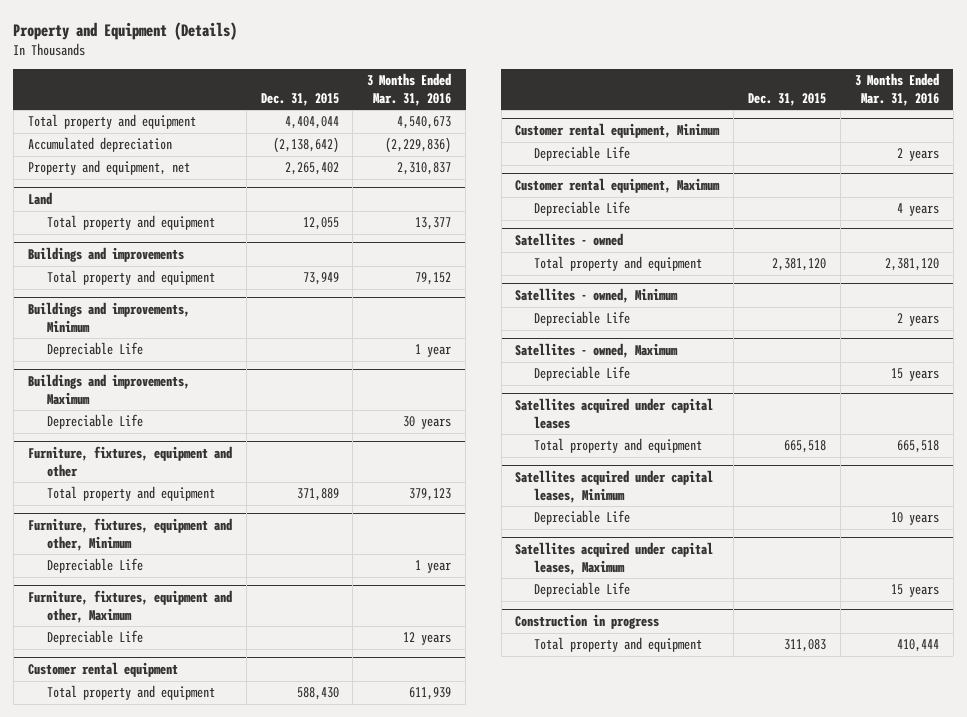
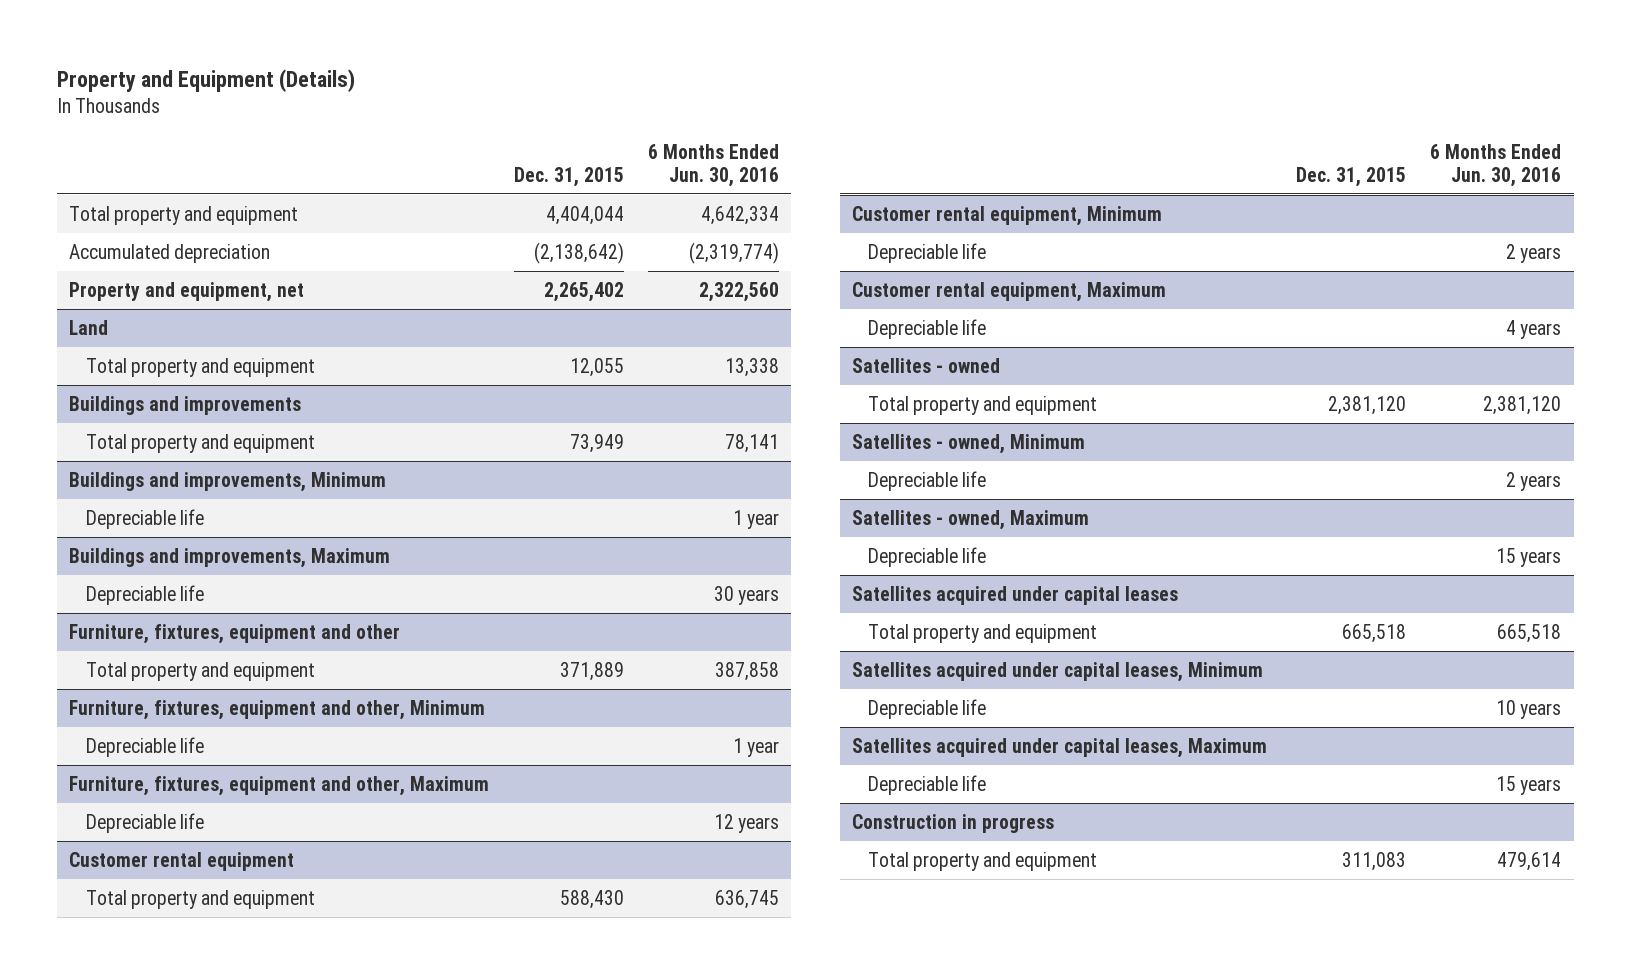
[367,73,452,107] 3 Months Ended Mar. 31, 2016 -> none
none -> [648,143,780,187] 6 Months Ended Jun. 30, 2016
[46,342,143,358] Depreciable Life -> [85,509,204,530] Depreciable life
[46,414,143,430] Depreciable Life -> [85,585,204,606] Depreciable life
[46,558,143,574] Depreciable Life -> [85,737,204,758] Depreciable life
[46,630,143,646] Depreciable Life -> [85,813,204,834] Depreciable life
[534,146,631,162] Depreciable Life -> [867,243,986,264] Depreciable life
[534,201,631,217] Depreciable Life -> [867,319,986,340] Depreciable life
[534,311,631,327] Depreciable Life -> [867,471,986,492] Depreciable life
[534,366,631,382] Depreciable Life -> [867,547,986,568] Depreciable life
[534,510,631,526] Depreciable Life -> [867,699,986,720] Depreciable life
[534,582,631,598] Depreciable Life -> [867,775,986,796] Depreciable life

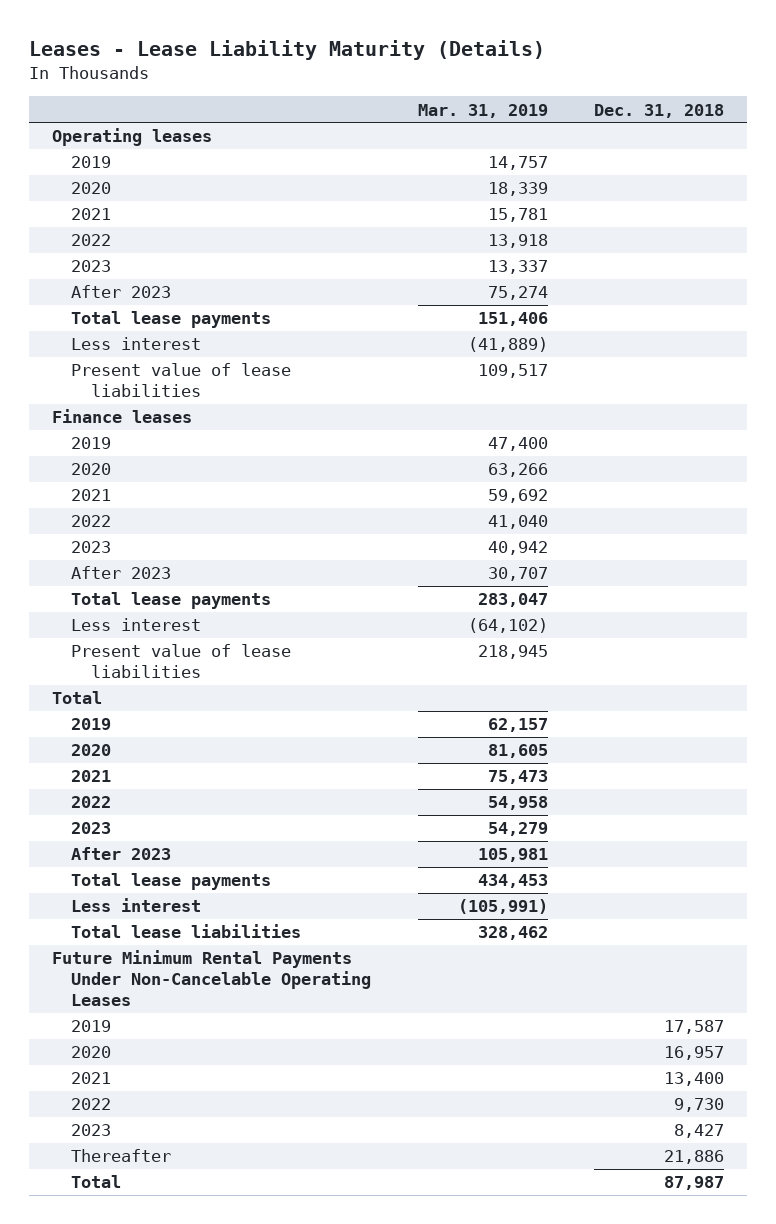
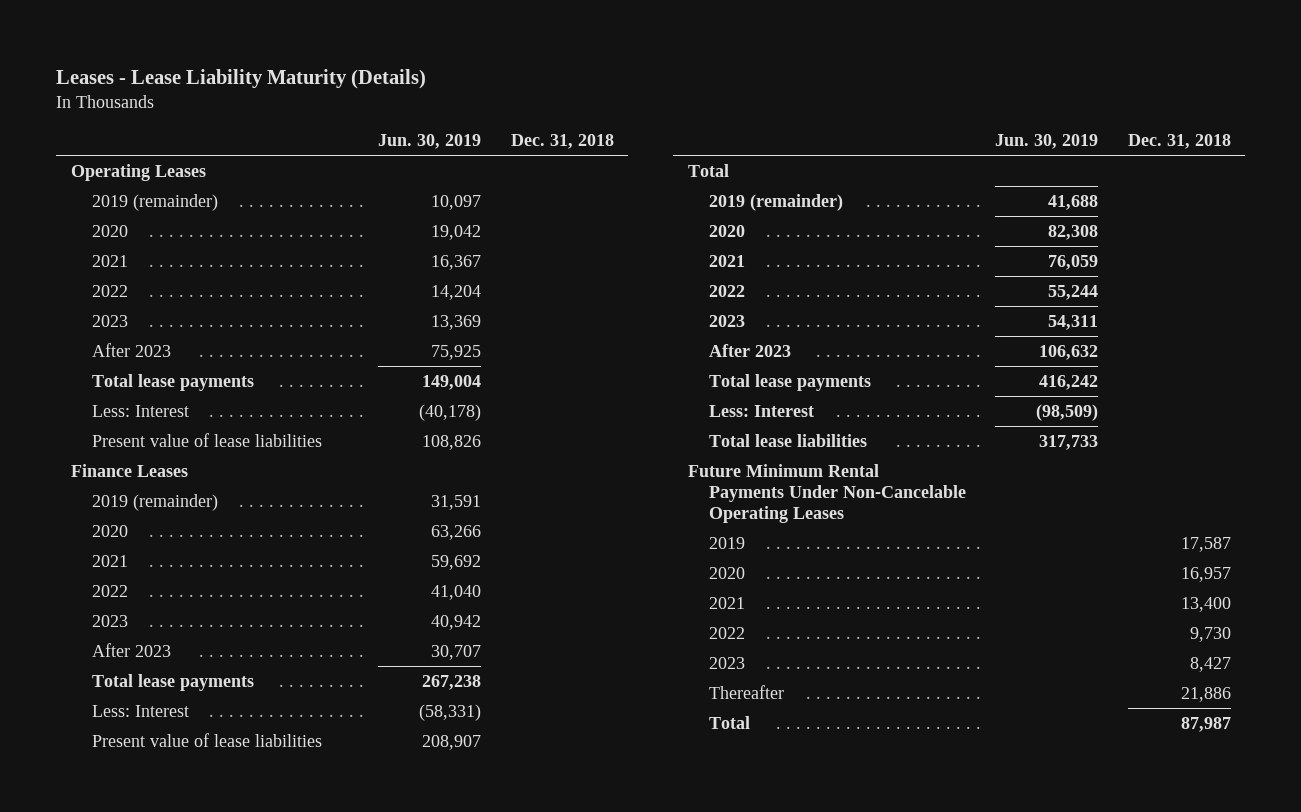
[417,103,548,118] Mar. 31, 2019 -> none
none -> [378,134,482,150] Jun. 30, 2019
[52,128,213,147] Operating leases -> [70,163,206,181] Operating Leases
[71,156,112,169] 2019 -> [92,193,219,211] 2019 (remainder)
[71,337,202,351] Less interest -> [92,404,190,417] Less: Interest
[52,409,193,424] Finance leases -> [70,463,188,477] Finance Leases
[71,437,112,450] 2019 -> [92,493,219,511] 2019 (remainder)
[71,618,202,632] Less interest -> [92,704,190,717] Less: Interest
[71,718,112,731] 2019 -> [709,193,844,211] 2019 (remainder)
[71,898,202,913] Less interest -> [709,404,815,417] Less: Interest

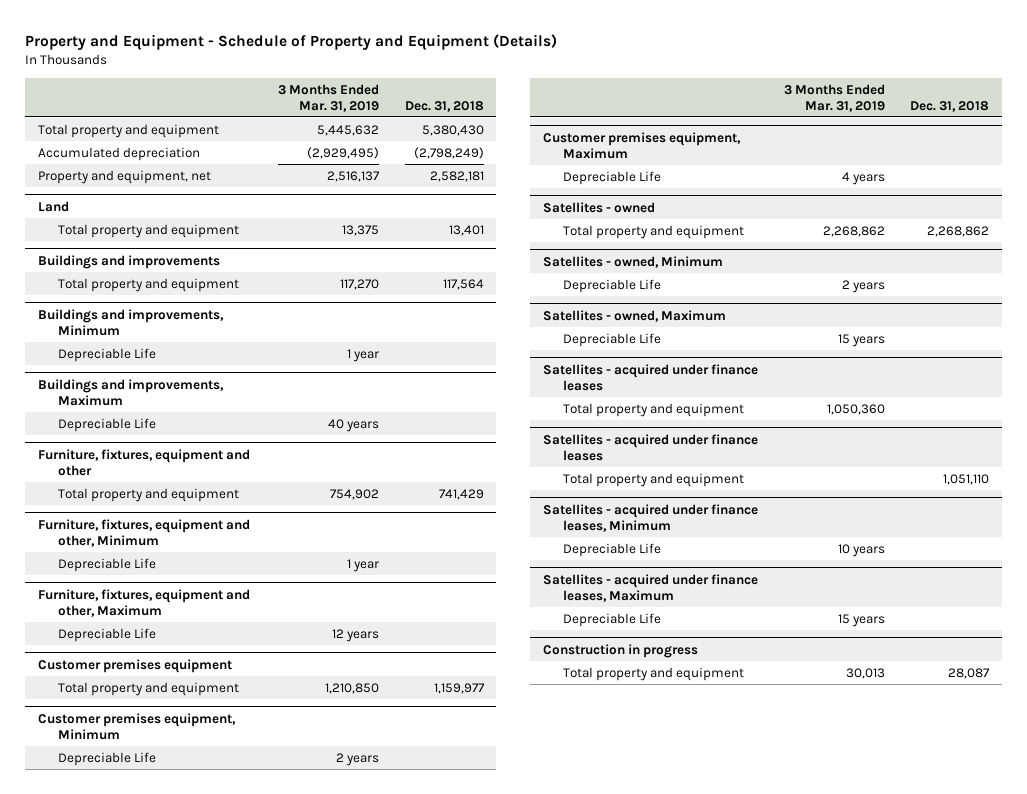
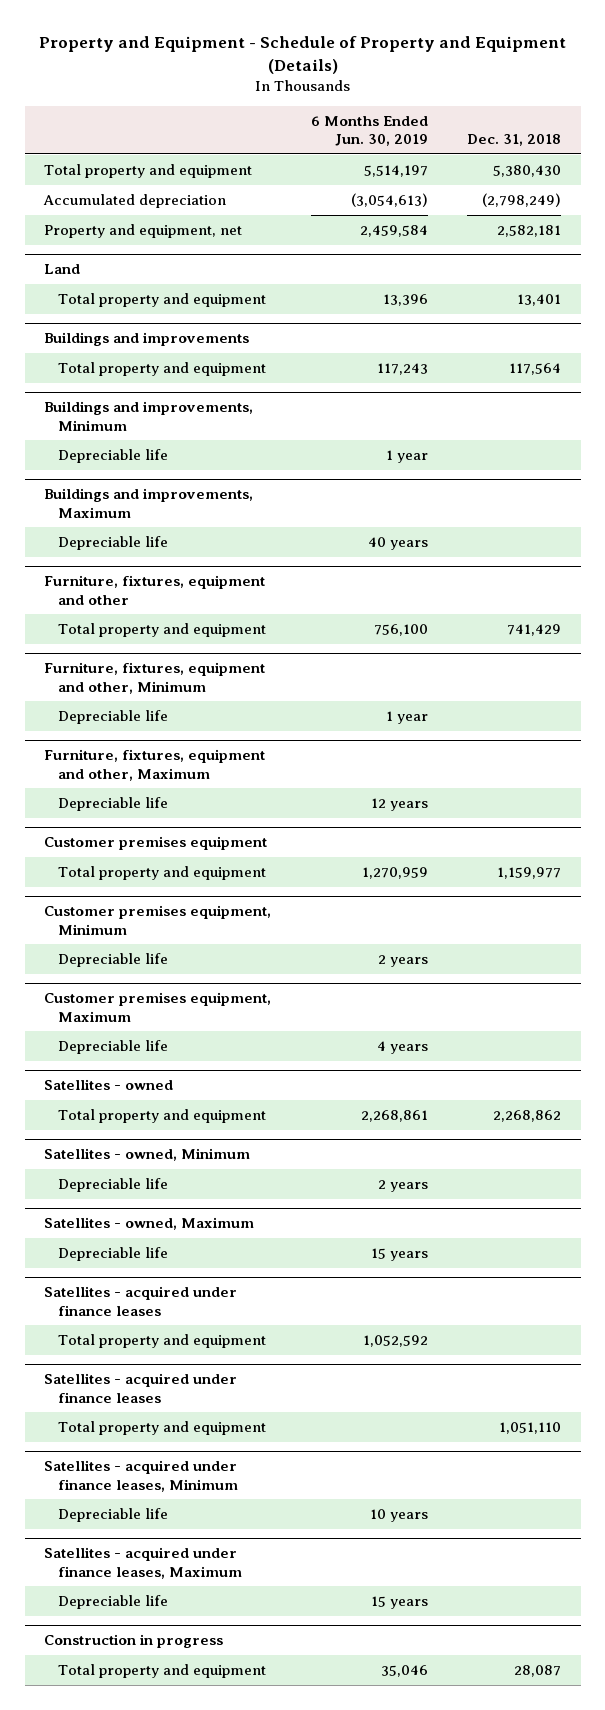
[278,83,380,112] 3 Months Ended Mar. 31, 2019 -> none
none -> [310,115,428,147] 6 Months Ended Jun. 30, 2019
[58,347,157,362] Depreciable Life -> [58,448,169,463] Depreciable life
[58,417,157,432] Depreciable Life -> [58,535,169,550] Depreciable life
[58,557,157,572] Depreciable Life -> [58,709,169,724] Depreciable life
[58,627,157,642] Depreciable Life -> [58,796,169,811] Depreciable life
[58,751,157,766] Depreciable Life -> [58,952,169,967] Depreciable life
[563,170,662,185] Depreciable Life -> [58,1039,169,1054] Depreciable life
[563,278,662,293] Depreciable Life -> [58,1177,169,1192] Depreciable life
[563,332,662,347] Depreciable Life -> [58,1246,169,1261] Depreciable life
[563,542,662,557] Depreciable Life -> [58,1507,169,1522] Depreciable life
[563,612,662,627] Depreciable Life -> [58,1594,169,1609] Depreciable life

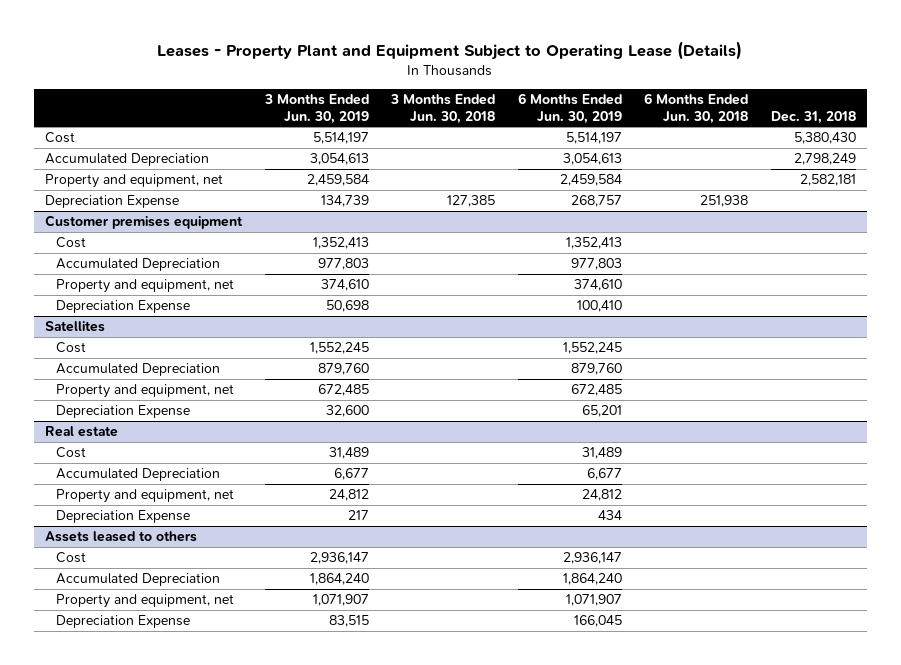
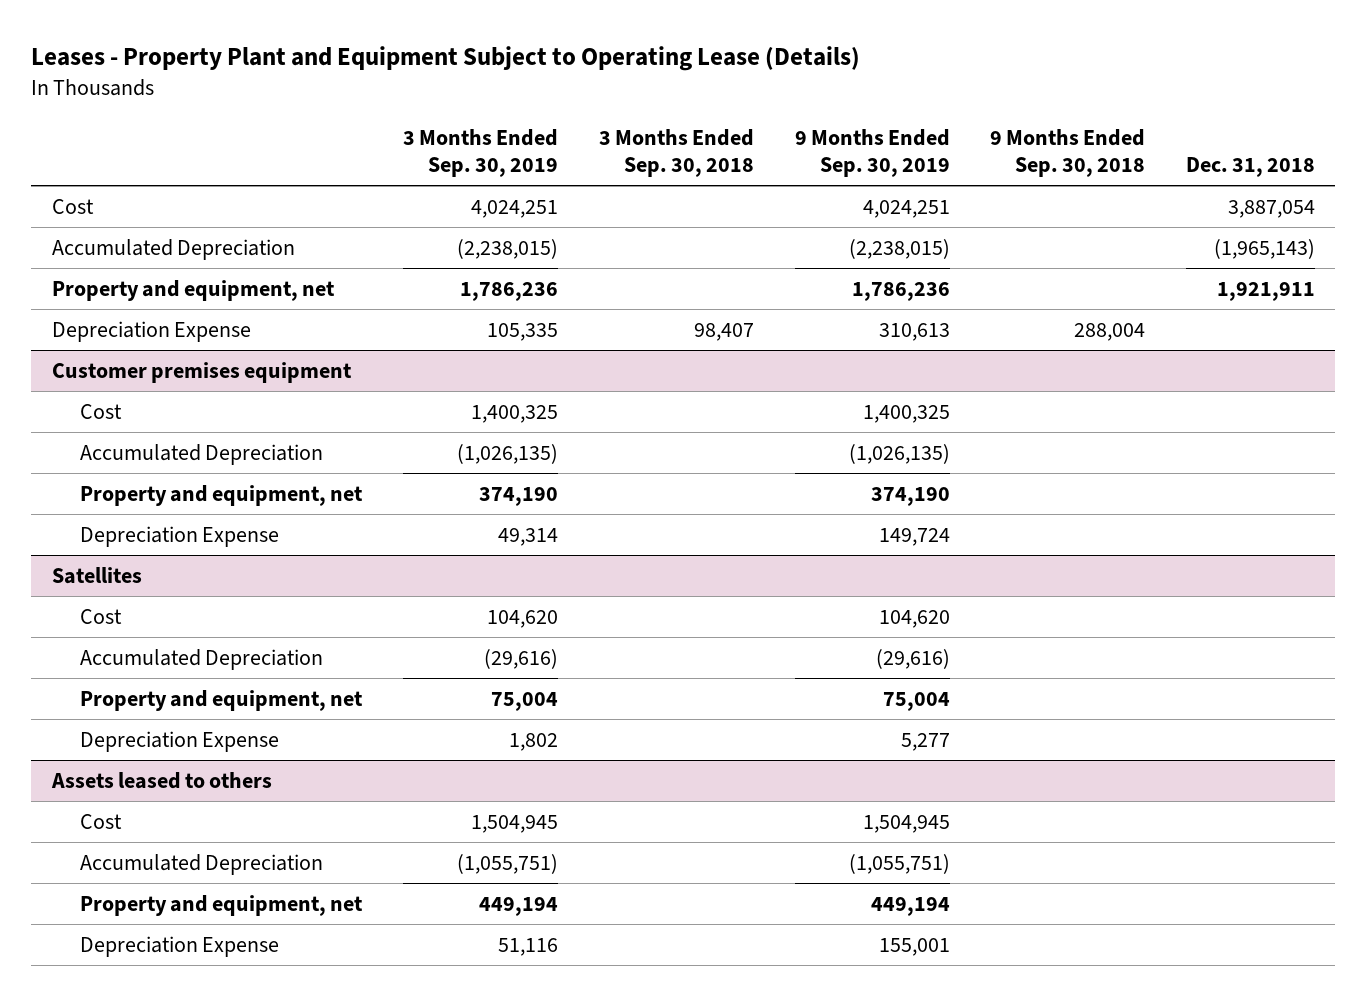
[263,94,369,124] 3 Months Ended Jun. 30, 2019 -> none
[390,94,496,124] 3 Months Ended Jun. 30, 2018 -> none
[517,93,622,124] 6 Months Ended Jun. 30, 2019 -> none
[644,93,749,124] 6 Months Ended Jun. 30, 2018 -> none
none -> [403,128,559,178] 3 Months Ended Sep. 30, 2019
none -> [598,128,754,178] 3 Months Ended Sep. 30, 2018
none -> [794,128,950,178] 9 Months Ended Sep. 30, 2019
none -> [990,128,1146,178] 9 Months Ended Sep. 30, 2018
[793,132,856,145] 5,380,430 -> [1228,199,1316,218] 3,887,054
[793,153,856,166] 2,798,249 -> [1214,238,1316,259] (1,965,143)
[799,174,856,187] 2,582,181 -> [1217,281,1316,301] 1,921,911
[45,426,119,438] Real estate -> none
[56,447,87,459] Cost -> none
[56,468,221,482] Accumulated Depreciation -> none
[56,489,235,504] Property and equipment, net -> none
[56,510,191,524] Depreciation Expense -> none

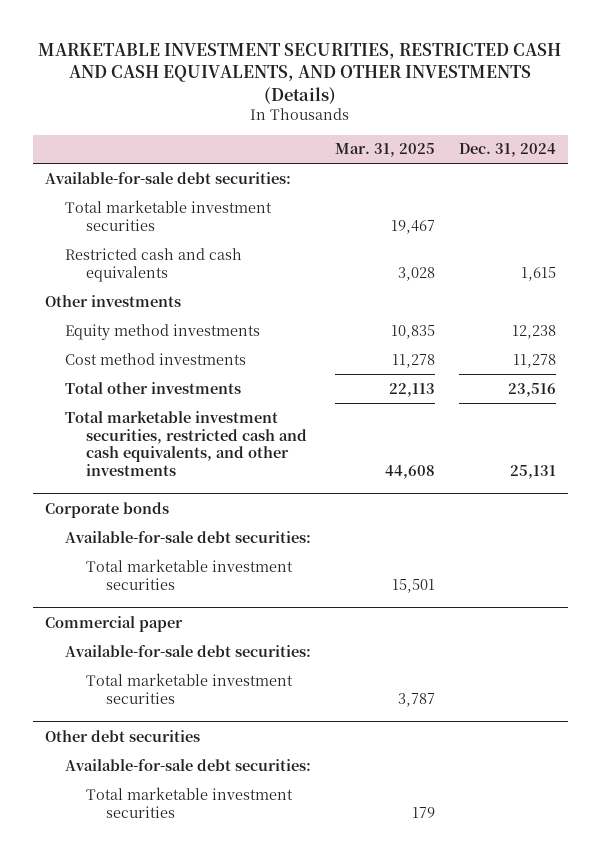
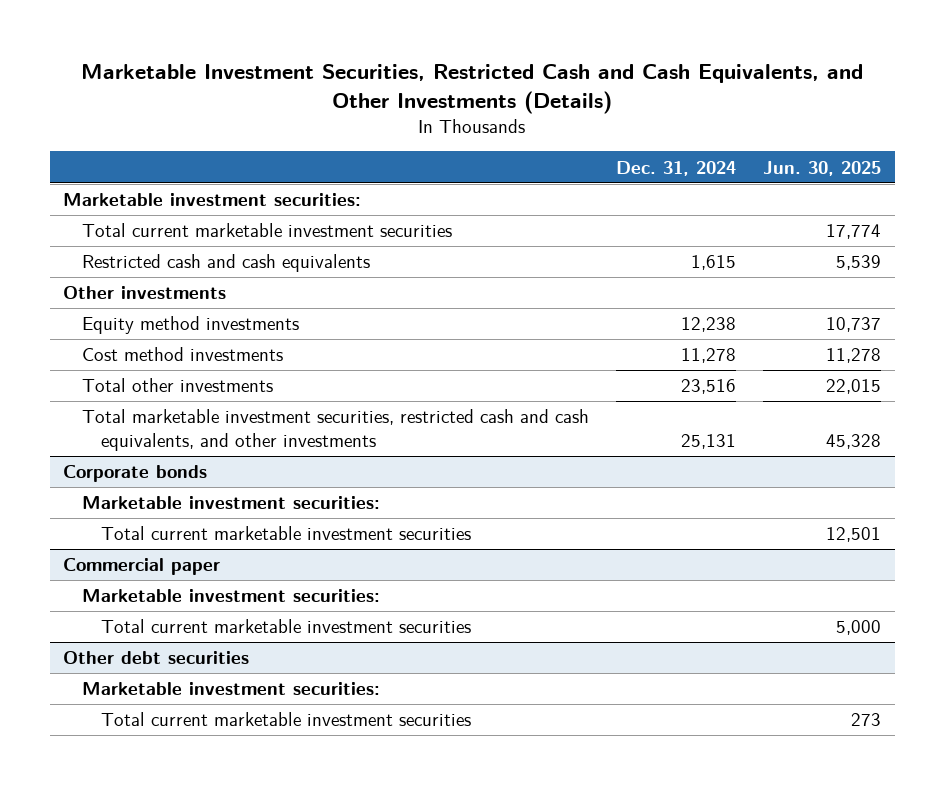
[38,42,562,104] MARKETABLE INVESTMENT SECURITIES, RESTRICTED CASH AND CASH EQUIVALENTS, AND OTHER INVESTMENTS (Details) -> [81,63,864,114] Marketable Investment Securities, Restricted Cash and Cash Equivalents, and Other Investments (Details)
[335,143,436,158] Mar. 31, 2025 -> none
none -> [763,160,882,176] Jun. 30, 2025
[44,171,291,184] Available-for-sale debt securities: -> none
none -> [63,193,362,207] Marketable investment securities:
[65,199,273,231] Total marketable investment securities -> [82,223,453,238] Total current marketable investment securities
[65,530,312,543] Available-for-sale debt securities: -> none
none -> [82,496,381,510] Marketable investment securities:
[85,558,293,590] Total marketable investment securities -> [100,526,471,541] Total current marketable investment securities
[65,644,312,657] Available-for-sale debt securities: -> none
none -> [82,589,381,603] Marketable investment securities:
[85,672,293,704] Total marketable investment securities -> [100,619,471,634] Total current marketable investment securities
[65,758,312,771] Available-for-sale debt securities: -> none
none -> [82,682,381,696] Marketable investment securities:
[85,786,293,818] Total marketable investment securities -> [100,712,471,727] Total current marketable investment securities

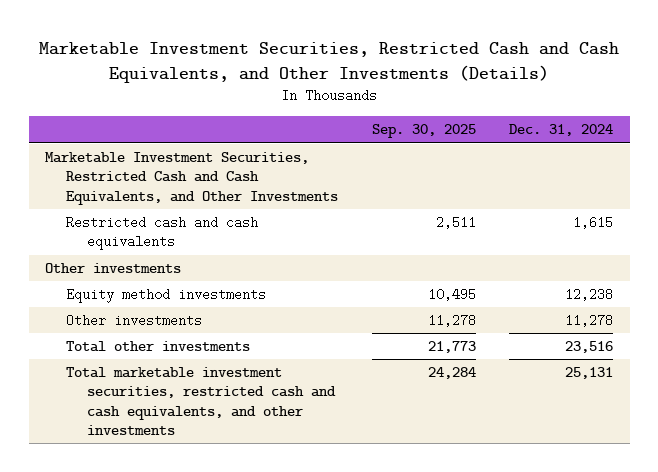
[763,160,882,176] Jun. 30, 2025 -> none
none -> [371,124,476,139] Sep. 30, 2025
[63,193,362,207] Marketable investment securities: -> none
[82,223,453,238] Total current marketable investment securities -> none
none -> [45,152,339,205] Marketable Investment Securities, Restricted Cash and Cash Equivalents, and Other Investments
[82,347,284,362] Cost method investments -> [66,314,203,328] Other investments
[63,465,208,483] Corporate bonds -> none
[82,496,381,510] Marketable investment securities: -> none
[100,526,471,541] Total current marketable investment securities -> none
[63,558,221,576] Commercial paper -> none
[82,589,381,603] Marketable investment securities: -> none
[100,619,471,634] Total current marketable investment securities -> none
[63,651,250,665] Other debt securities -> none
[82,682,381,696] Marketable investment securities: -> none
[100,712,471,727] Total current marketable investment securities -> none

